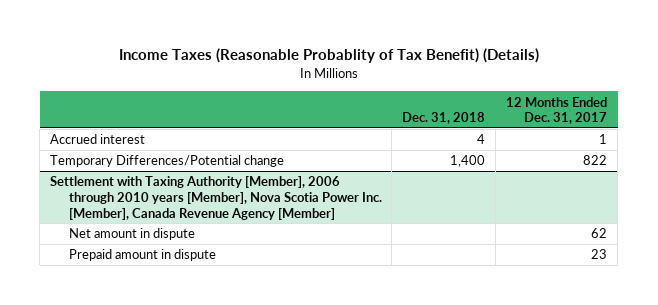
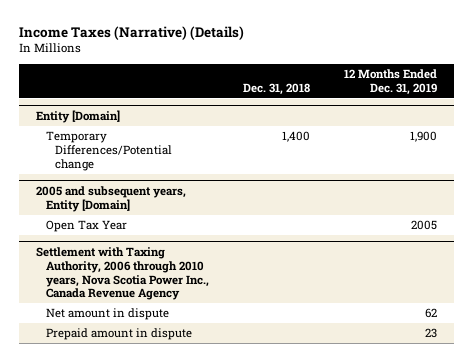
[118,48,539,64] Income Taxes (Reasonable Probablity of Tax Benefit) (Details) -> [18,25,244,40] Income Taxes (Narrative) (Details)
[506,96,608,125] 12 Months Ended Dec. 31, 2017 -> none
none -> [343,69,437,95] 12 Months Ended Dec. 31, 2019
[50,134,146,145] Accrued interest -> none
none -> [35,110,120,124] Entity [Domain]
none -> [35,186,186,212] 2005 and subsequent years, Entity [Domain]
none -> [45,220,127,233] Open Tax Year
[50,176,382,220] Settlement with Taxing Authority [Member], 2006 through 2010 years [Member], Nova Scotia Power Inc. [Member], Canada Revenue Agency [Member] -> [35,247,209,301] Settlement with Taxing Authority, 2006 through 2010 years, Nova Scotia Power Inc., Canada Revenue Agency

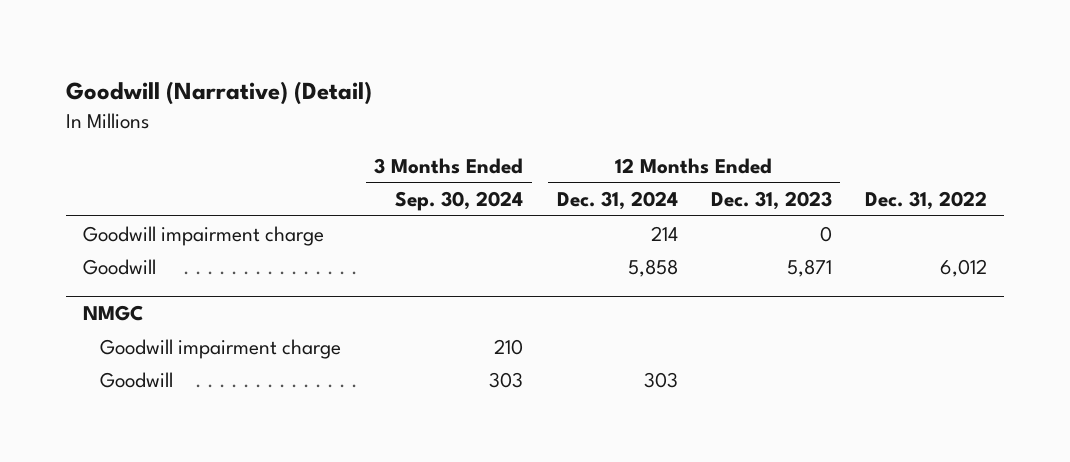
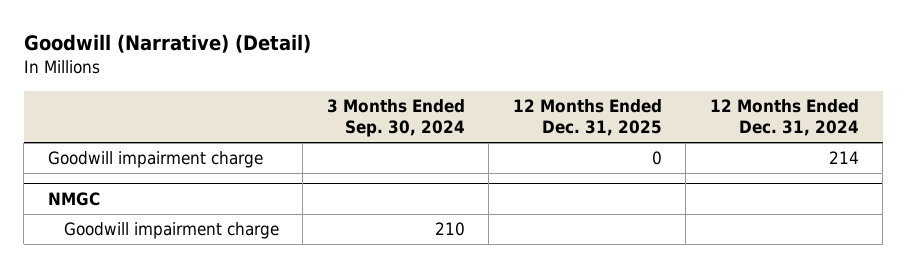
[711,190,833,210] Dec. 31, 2023 -> none
[865,190,988,210] Dec. 31, 2022 -> none
none -> [512,99,662,137] 12 Months Ended Dec. 31, 2025
[82,258,156,275] Goodwill -> none
[100,371,174,388] Goodwill -> none

